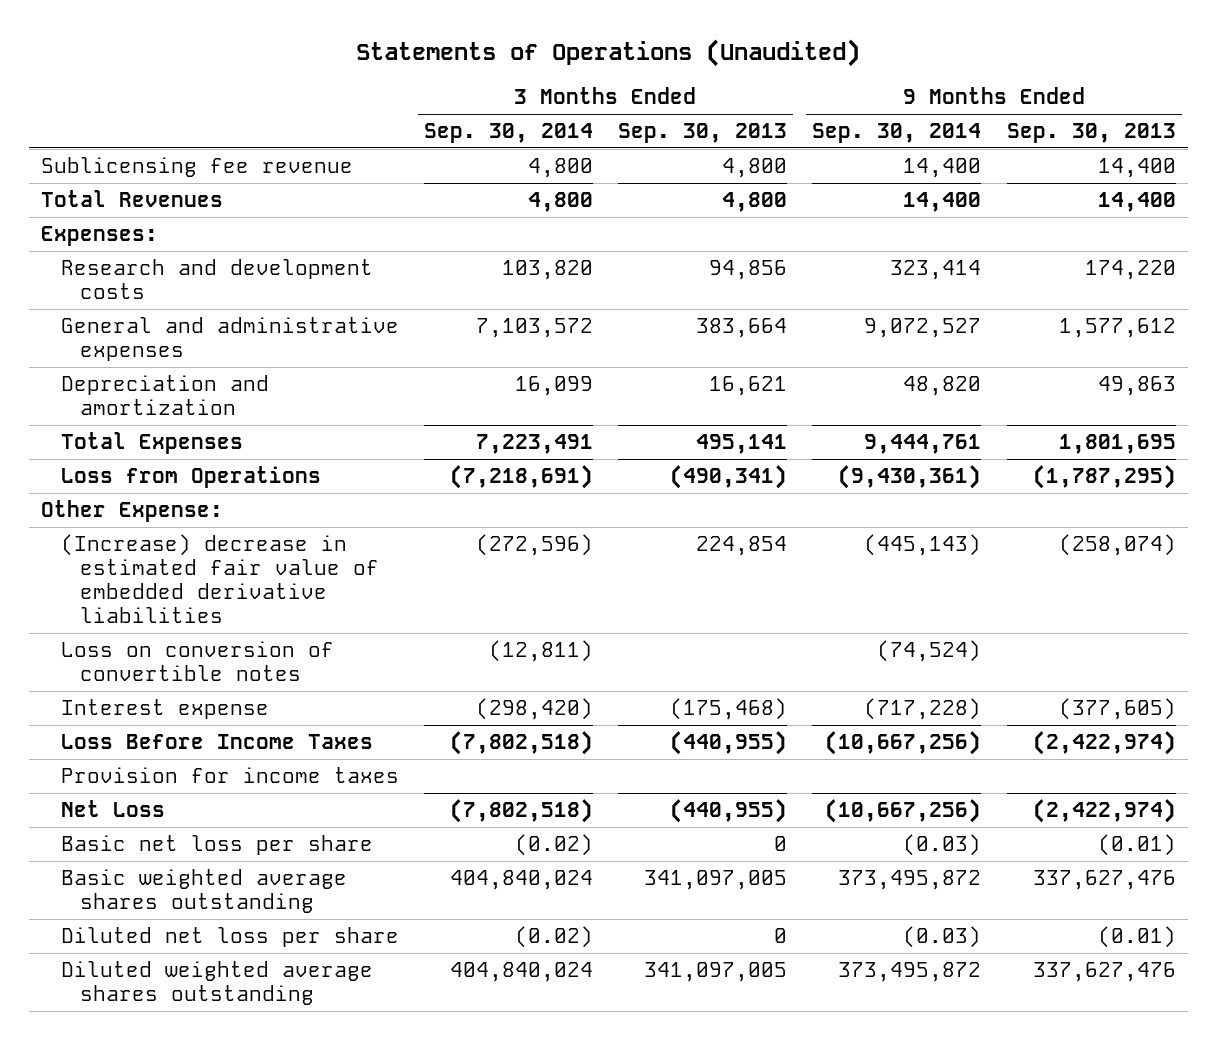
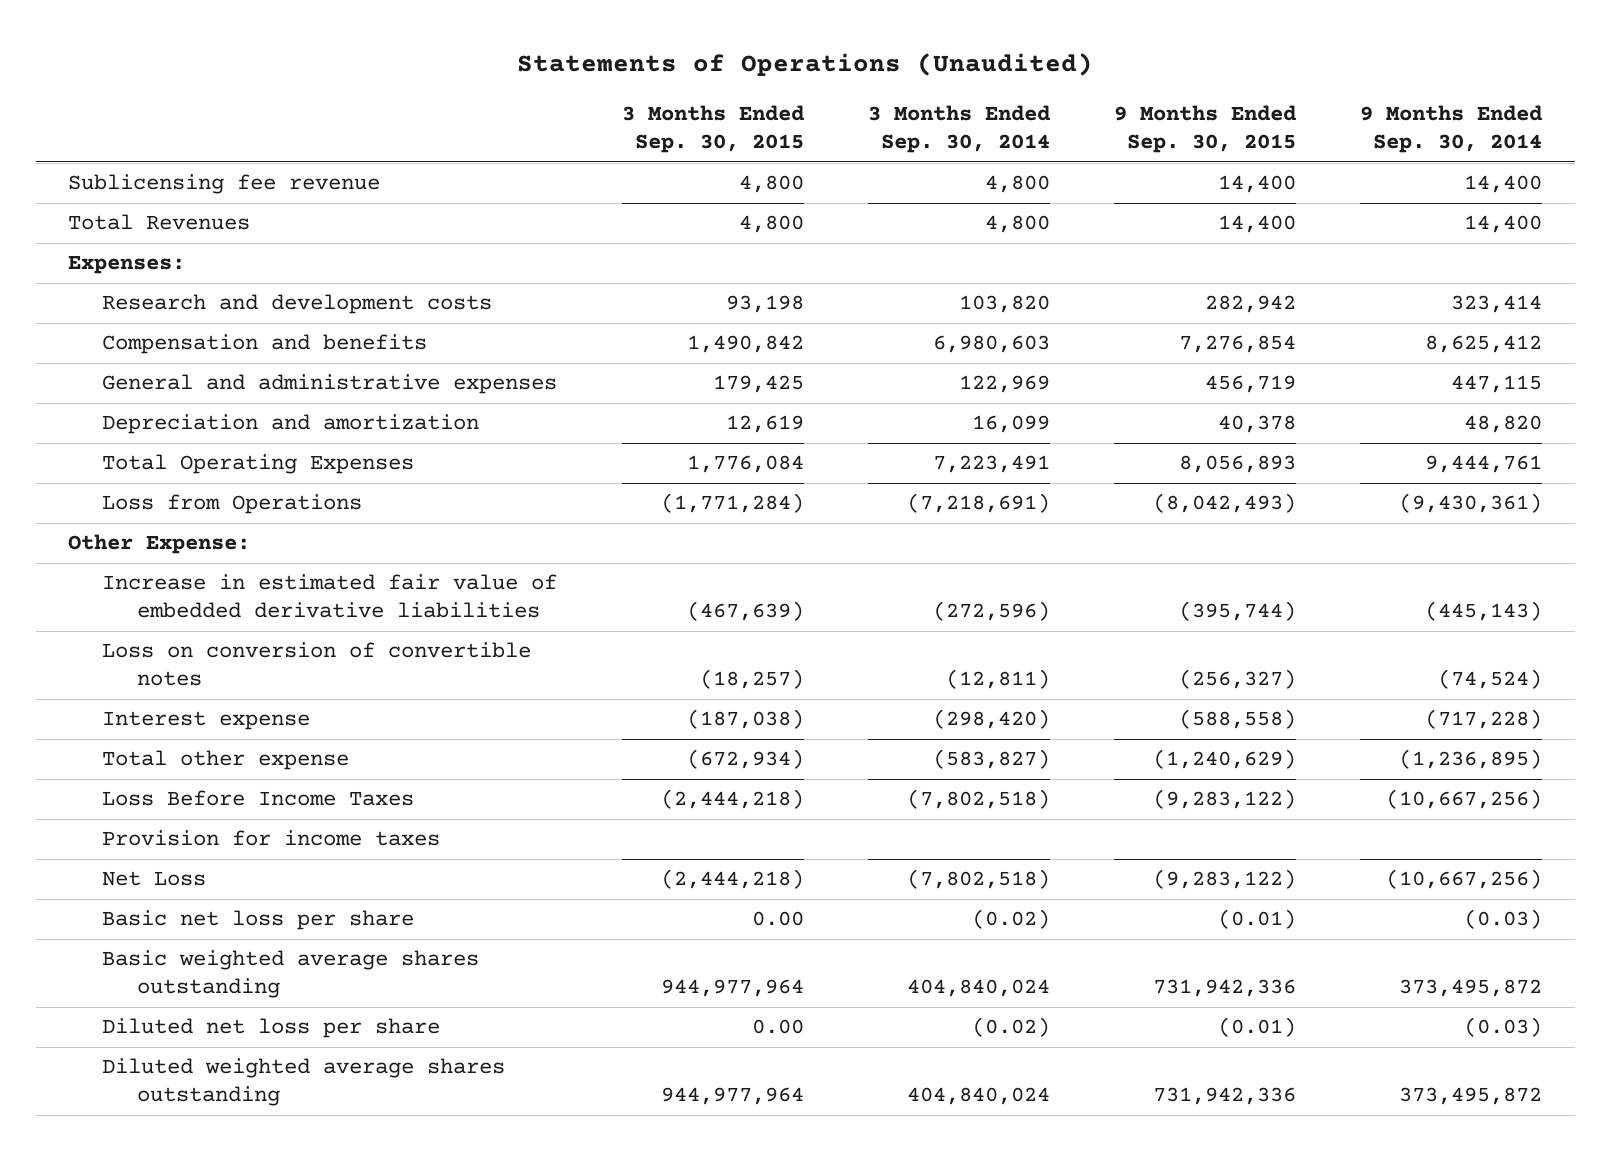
[618,122,788,143] Sep. 30, 2013 -> none
[1006,122,1176,143] Sep. 30, 2013 -> none
none -> [621,105,805,154] 3 Months Ended Sep. 30, 2015
none -> [1114,105,1298,154] 9 Months Ended Sep. 30, 2015
none -> [102,334,428,355] Compensation and benefits
[475,317,593,338] 7,103,572 -> [958,375,1050,394] 122,969
[864,317,982,338] 9,072,527 -> [1451,375,1543,394] 447,115
[60,431,243,454] Total Expenses -> [102,454,415,475] Total Operating Expenses
[60,533,379,623] (Increase) decrease in estimated fair value of embedded derivative liabilities -> [102,574,558,619] Increase in estimated fair value of embedded derivative liabilities
none -> [102,750,350,771] Total other expense

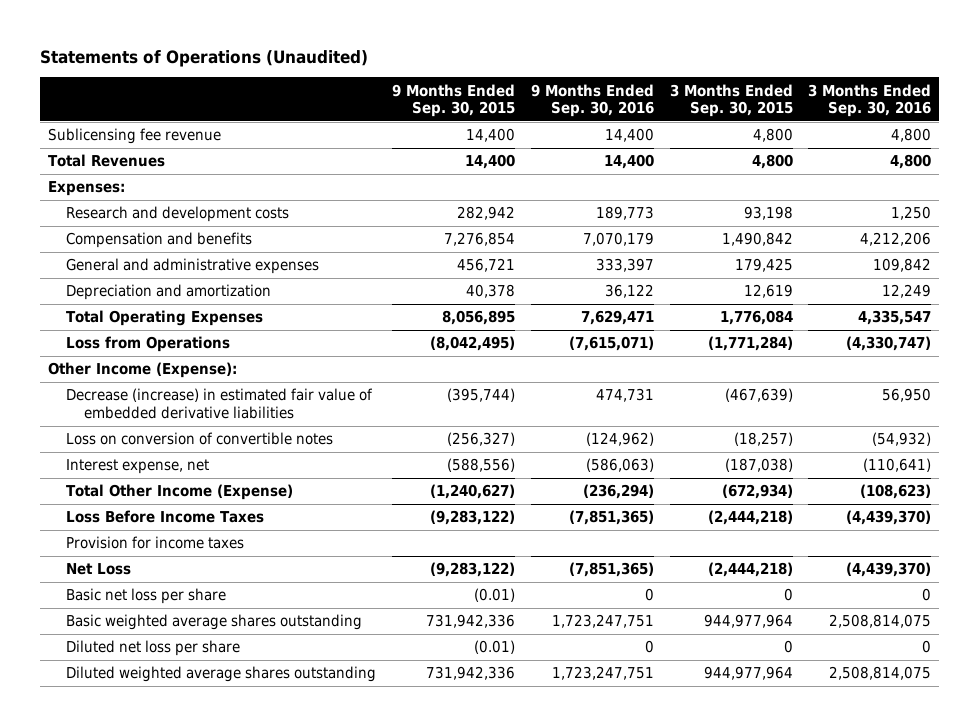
[867,105,1051,154] 3 Months Ended Sep. 30, 2014 -> none
[1360,105,1544,154] 9 Months Ended Sep. 30, 2014 -> none
none -> [530,83,654,118] 9 Months Ended Sep. 30, 2016
none -> [808,83,932,118] 3 Months Ended Sep. 30, 2016
[1205,375,1297,394] 456,719 -> [456,258,515,273] 456,721
[1179,455,1297,474] 8,056,893 -> [441,310,515,326] 8,056,895
[1153,493,1297,514] (8,042,493) -> [429,336,515,352] (8,042,495)
[68,534,251,555] Other Expense: -> [47,362,237,379] Other Income (Expense):
[102,574,558,619] Increase in estimated fair value of embedded derivative liabilities -> [65,388,373,420] Decrease (increase) in estimated fair value of embedded derivative liabilities
[102,711,311,731] Interest expense -> [65,459,209,475] Interest expense, net
[1179,709,1297,730] (588,558) -> [446,458,515,473] (588,556)
[102,750,350,771] Total other expense -> [65,484,293,501] Total Other Income (Expense)
[1153,749,1297,770] (1,240,629) -> [429,484,515,500] (1,240,627)
[751,911,804,927] 0.00 -> [783,588,793,602] 0
[751,1019,804,1035] 0.00 -> [783,640,793,654] 0

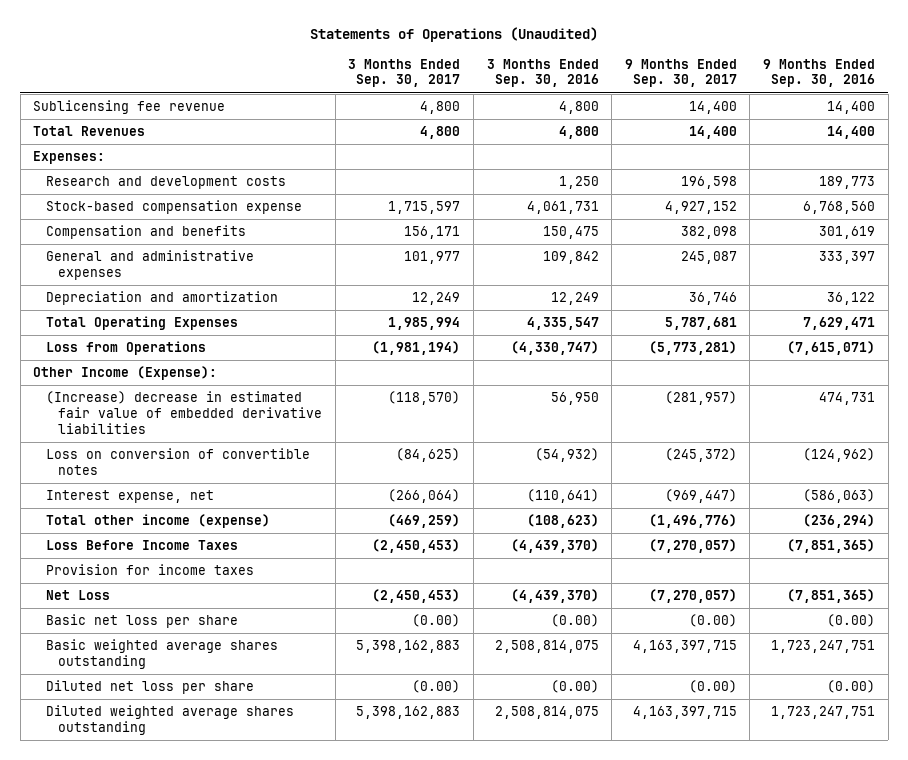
[391,83,515,118] 9 Months Ended Sep. 30, 2015 -> none
[669,83,793,118] 3 Months Ended Sep. 30, 2015 -> none
none -> [348,58,461,88] 3 Months Ended Sep. 30, 2017
none -> [624,58,737,88] 9 Months Ended Sep. 30, 2017
none -> [45,200,302,215] Stock-based compensation expense
[582,232,654,247] 7,070,179 -> [819,226,876,240] 301,619
[860,232,932,247] 4,212,206 -> [542,226,599,240] 150,475
[65,388,373,420] Decrease (increase) in estimated fair value of embedded derivative liabilities -> [45,391,323,434] (Increase) decrease in estimated fair value of embedded derivative liabilities
[65,484,293,501] Total Other Income (Expense) -> [45,514,270,529] Total other income (expense)
[644,588,654,602] 0 -> [827,614,876,628] (0.00)
[922,588,932,602] 0 -> [550,614,599,628] (0.00)
[644,640,654,654] 0 -> [827,680,876,694] (0.00)
[922,640,932,654] 0 -> [550,680,599,694] (0.00)

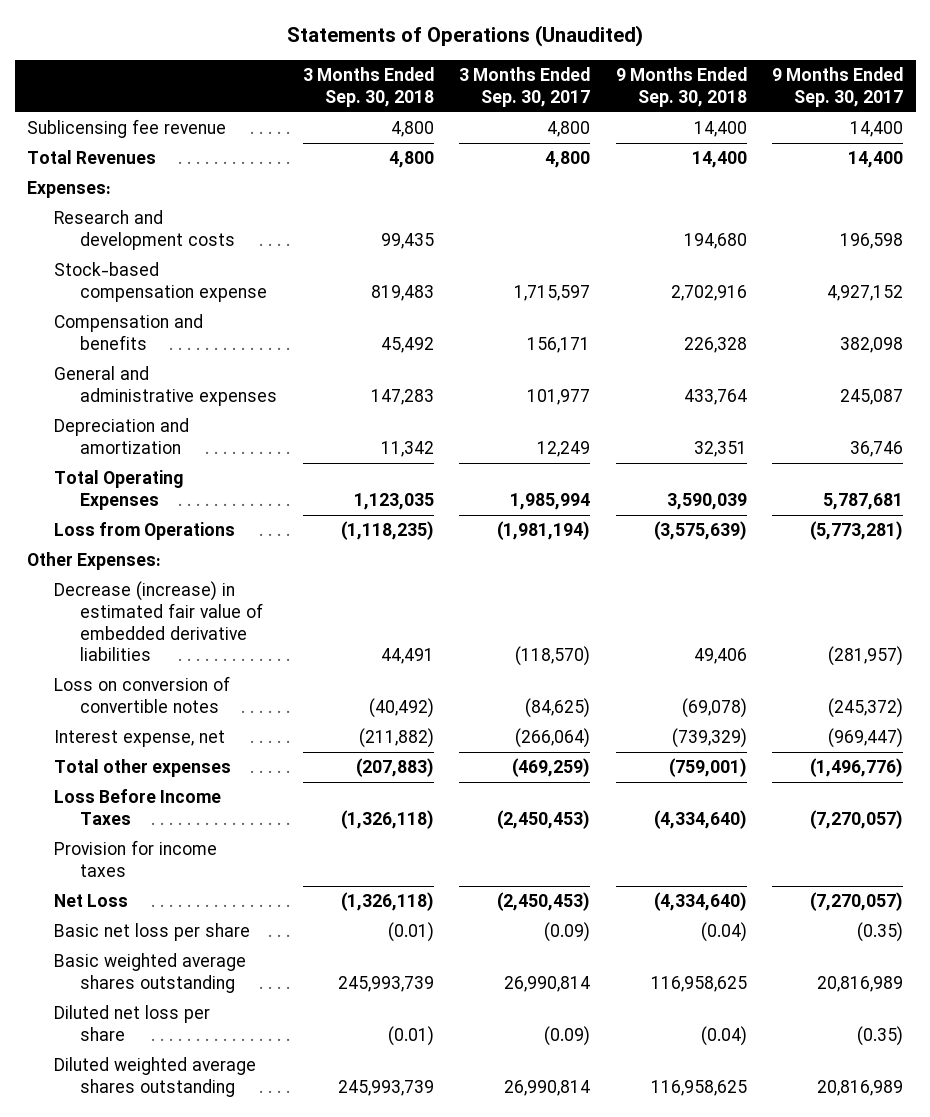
[486,58,599,88] 3 Months Ended Sep. 30, 2016 -> none
[763,58,876,88] 9 Months Ended Sep. 30, 2016 -> none
none -> [302,67,434,107] 3 Months Ended Sep. 30, 2018
none -> [615,67,747,107] 9 Months Ended Sep. 30, 2018
[33,366,218,381] Other Income (Expense): -> [27,552,162,571] Other Expenses:
[45,391,323,434] (Increase) decrease in estimated fair value of embedded derivative liabilities -> [53,581,264,662] Decrease (increase) in estimated fair value of embedded derivative liabilities
[45,514,270,529] Total other income (expense) -> [53,759,231,778] Total other expenses
[412,614,461,628] (0.00) -> [544,922,591,943] (0.09)
[688,614,737,628] (0.00) -> [856,922,903,943] (0.35)
[356,640,461,654] 5,398,162,883 -> [504,976,591,993] 26,990,814
[632,640,737,654] 4,163,397,715 -> [816,976,903,993] 20,816,989
[412,680,461,694] (0.00) -> [544,1026,591,1047] (0.09)
[688,680,737,694] (0.00) -> [856,1026,903,1047] (0.35)
[356,706,461,720] 5,398,162,883 -> [504,1080,591,1097] 26,990,814
[632,706,737,720] 4,163,397,715 -> [816,1080,903,1097] 20,816,989

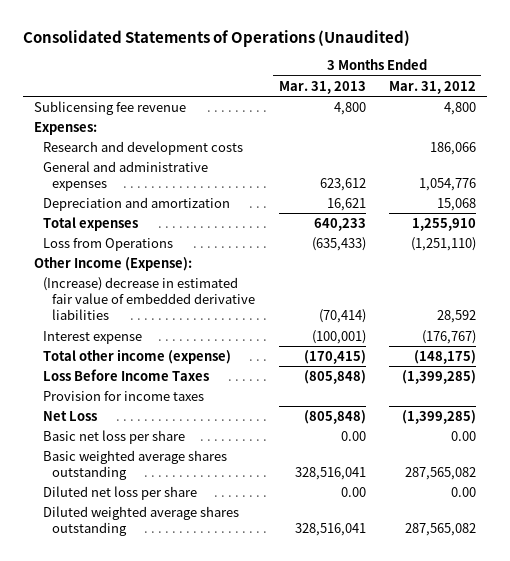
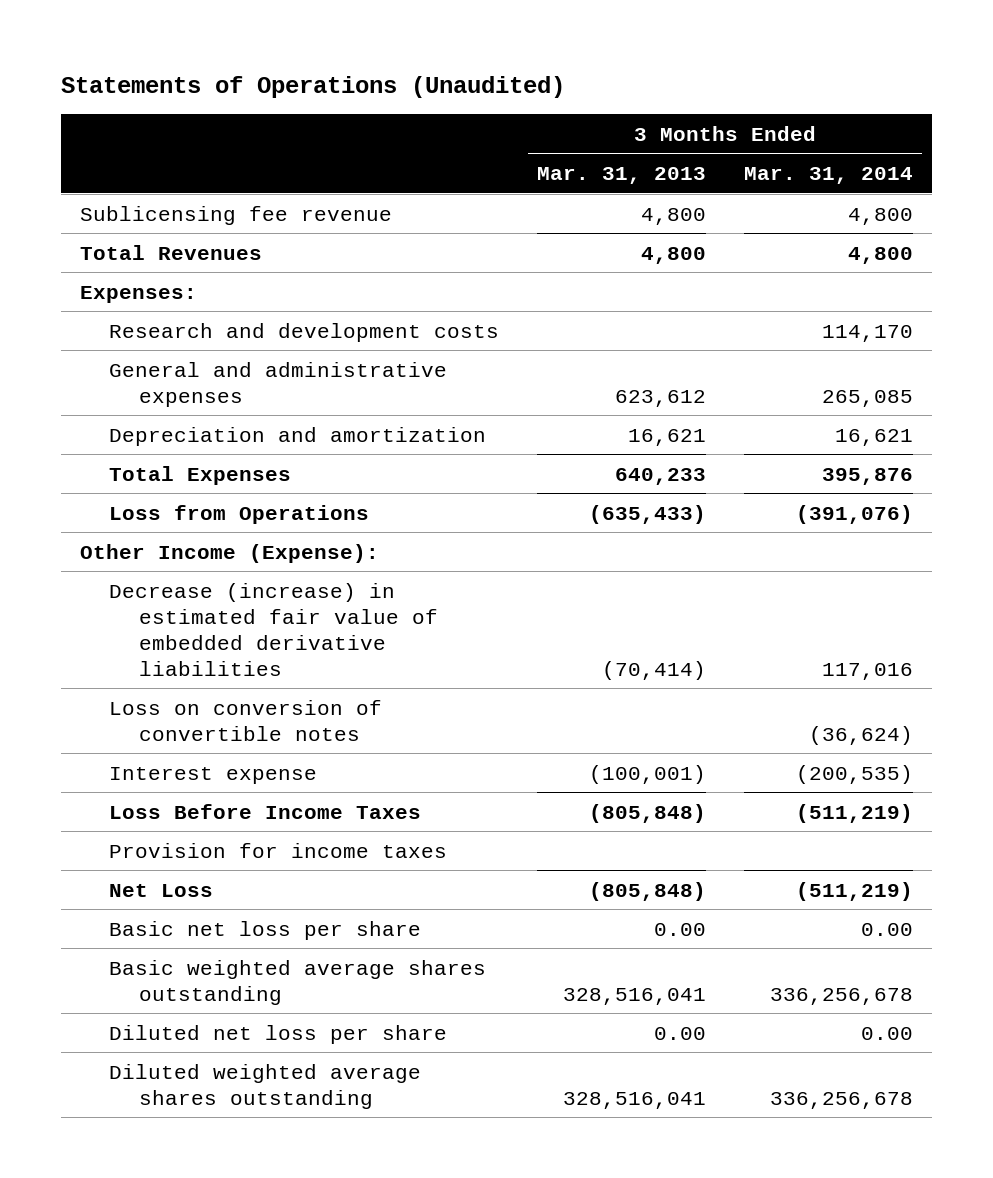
[22,29,410,47] Consolidated Statements of Operations (Unaudited) -> [60,76,565,99] Statements of Operations (Unaudited)
[388,80,476,94] Mar. 31, 2012 -> none
none -> [744,167,914,185] Mar. 31, 2014
none -> [79,244,262,260] Total Revenues
[43,216,139,231] Total expenses -> [109,465,292,485] Total Expenses
[43,276,256,321] (Increase) decrease in estimated fair value of embedded derivative liabilities -> [109,582,439,676] Decrease (increase) in estimated fair value of embedded derivative liabilities
none -> [109,699,383,741] Loss on conversion of convertible notes
[43,348,232,364] Total other income (expense) -> none

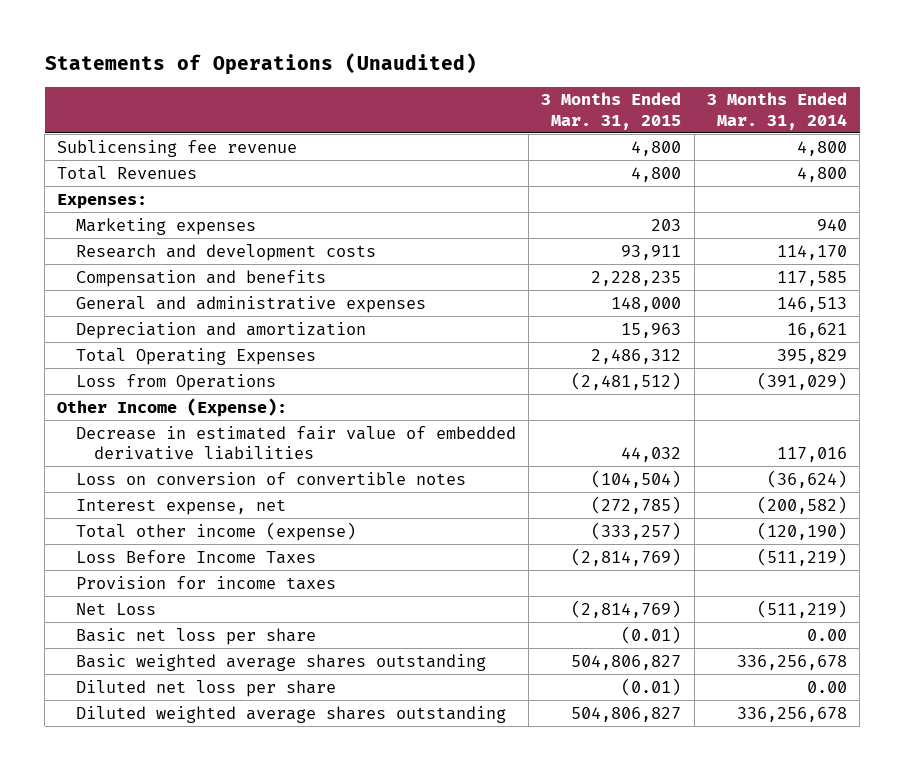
[537,167,707,185] Mar. 31, 2013 -> none
none -> [541,92,682,130] 3 Months Ended Mar. 31, 2015
none -> [75,217,256,235] Marketing expenses
none -> [75,269,326,287] Compensation and benefits
[822,389,914,407] 265,085 -> [776,296,847,312] 146,513
[109,465,292,485] Total Expenses -> [75,347,316,365] Total Operating Expenses
[822,467,914,485] 395,876 -> [776,348,847,364] 395,829
[796,504,914,524] (391,076) -> [756,371,847,390] (391,029)
[109,582,439,676] Decrease (increase) in estimated fair value of embedded derivative liabilities -> [75,425,516,461] Decrease in estimated fair value of embedded derivative liabilities
[109,766,318,784] Interest expense -> [75,498,286,515] Interest expense, net
[796,764,914,784] (200,535) -> [756,495,847,514] (200,582)
none -> [75,521,356,541] Total other income (expense)

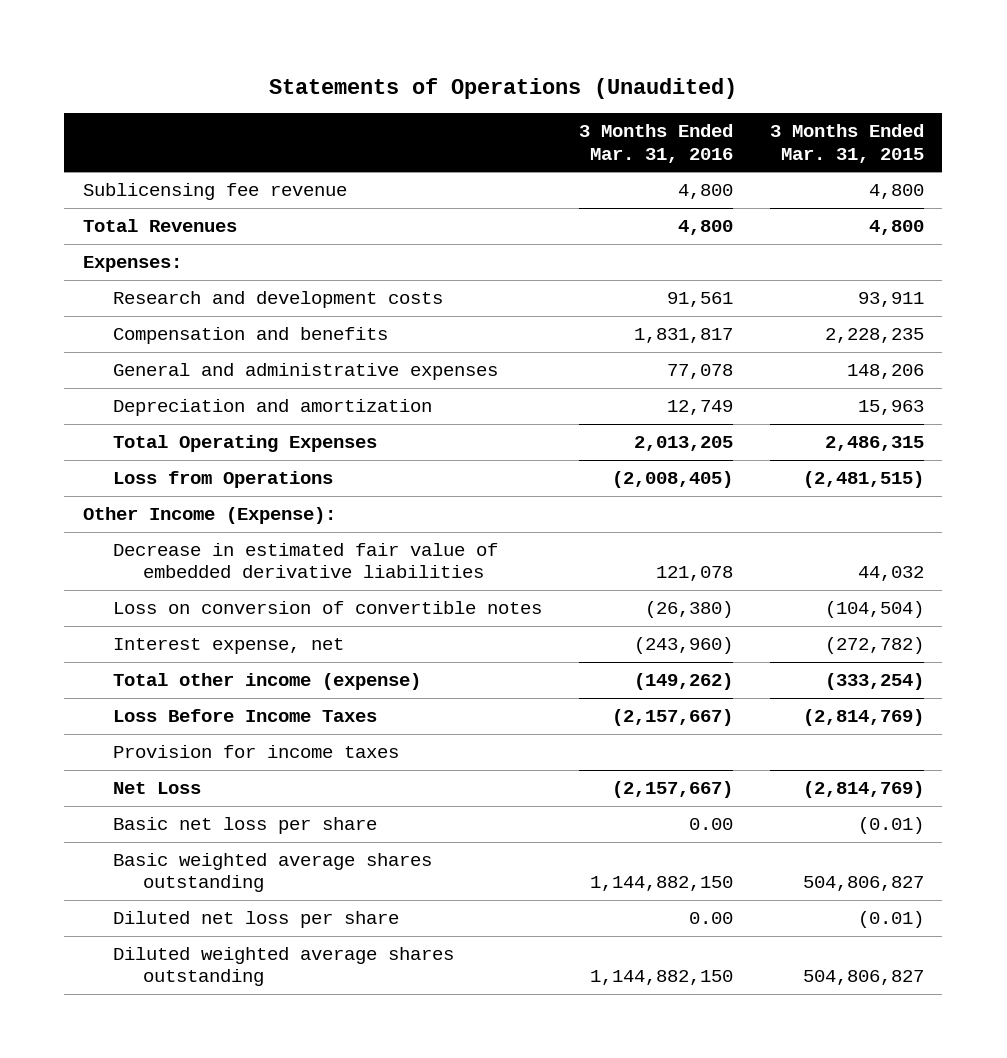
[706,92,847,130] 3 Months Ended Mar. 31, 2014 -> none
none -> [578,124,733,163] 3 Months Ended Mar. 31, 2016
[75,217,256,235] Marketing expenses -> none
[611,296,682,312] 148,000 -> [846,364,924,380] 148,206
[591,348,682,364] 2,486,312 -> [824,436,924,452] 2,486,315
[571,371,682,390] (2,481,512) -> [802,471,924,489] (2,481,515)
[591,495,682,514] (272,785) -> [824,637,924,655] (272,782)
[591,521,682,540] (333,257) -> [824,673,924,691] (333,254)

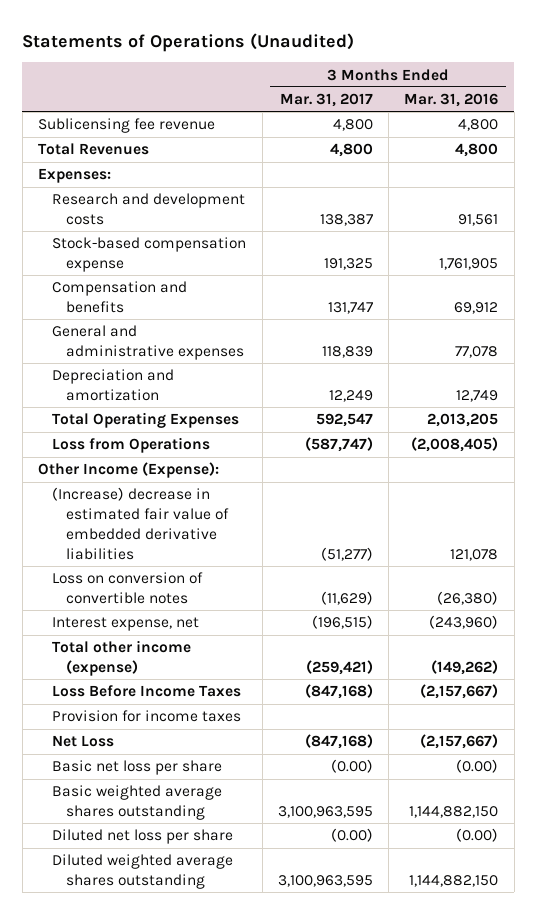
[769,124,924,163] 3 Months Ended Mar. 31, 2015 -> none
none -> [279,93,373,108] Mar. 31, 2017
none -> [52,237,247,273] Stock-based compensation expense
[633,328,733,344] 1,831,817 -> [454,302,499,315] 69,912
[112,543,498,579] Decrease in estimated fair value of embedded derivative liabilities -> [52,487,230,560] (Increase) decrease in estimated fair value of embedded derivative liabilities
[688,818,733,831] 0.00 -> [456,759,499,774] (0.00)
[688,912,733,925] 0.00 -> [456,828,499,843] (0.00)

